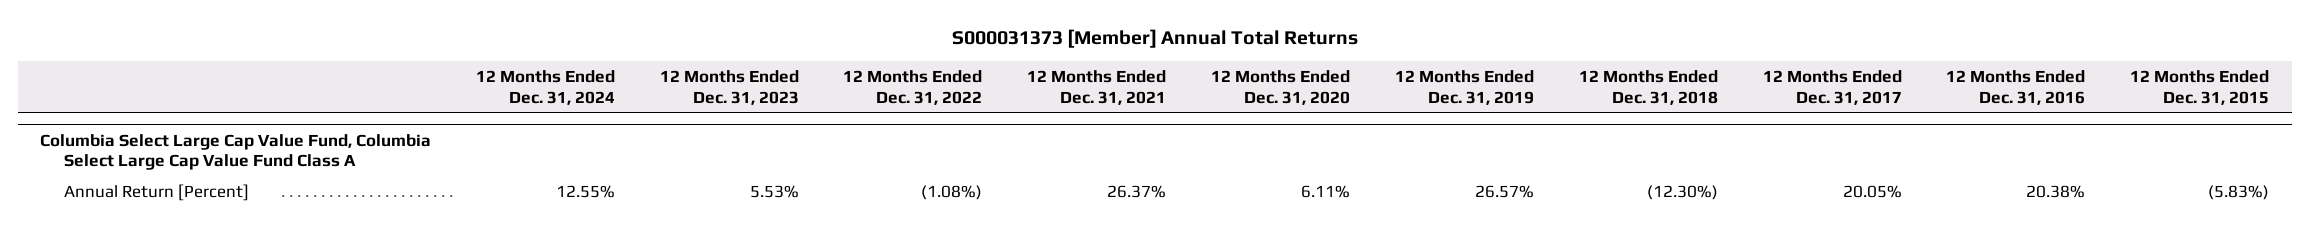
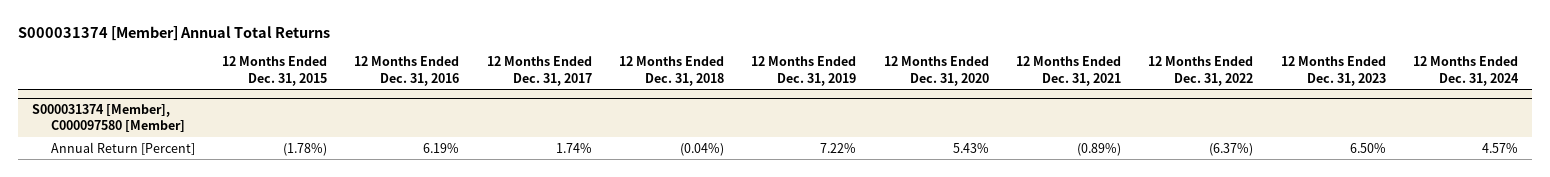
[951,28,1358,48] S000031373 [Member] Annual Total Returns -> [18,26,331,42] S000031374 [Member] Annual Total Returns
[39,133,431,171] Columbia Select Large Cap Value Fund, Columbia Select Large Cap Value Fund Class A -> none
none -> [32,103,185,133] S000031374 [Member], C000097580 [Member]
[555,185,615,199] 12.55% -> [1482,142,1519,153] 4.57%
[749,185,799,199] 5.53% -> [1349,142,1386,153] 6.50%
[921,185,983,201] (1.08%) -> [1209,142,1254,156] (6.37%)
[1107,185,1167,199] 26.37% -> [1076,142,1121,156] (0.89%)
[1301,185,1351,199] 6.11% -> [952,142,989,153] 5.43%
[1474,185,1534,199] 26.57% -> [820,142,857,153] 7.22%
[1646,185,1718,201] (12.30%) -> [679,142,724,156] (0.04%)
[1842,185,1902,199] 20.05% -> [555,142,592,153] 1.74%
[2026,185,2086,199] 20.38% -> [423,142,460,153] 6.19%
[2208,185,2270,201] (5.83%) -> [282,142,327,156] (1.78%)

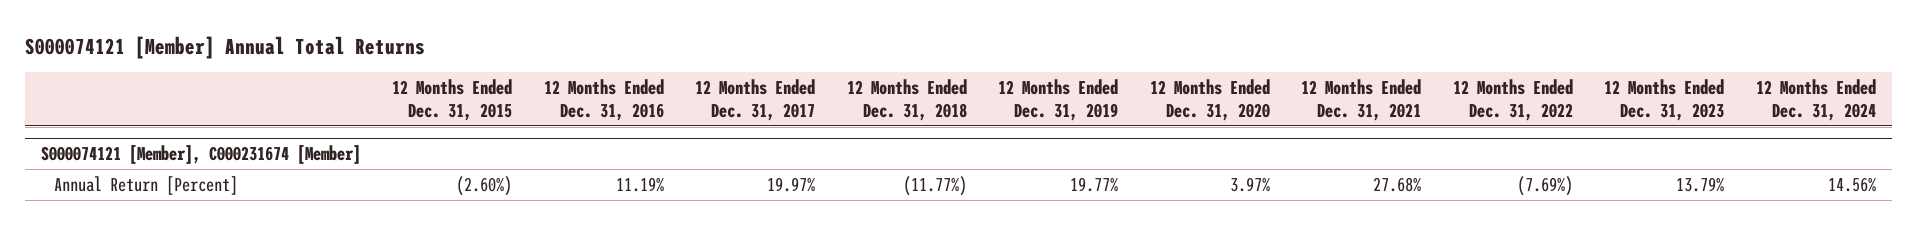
[18,26,331,42] S000031374 [Member] Annual Total Returns -> [24,35,425,59] S000074121 [Member] Annual Total Returns
[32,103,185,133] S000031374 [Member], C000097580 [Member] -> none
none -> [40,145,361,165] S000074121 [Member], C000231674 [Member]
[282,142,327,156] (1.78%) -> [456,176,513,197] (2.60%)
[423,142,460,153] 6.19% -> [615,177,664,193] 11.19%
[555,142,592,153] 1.74% -> [767,177,816,193] 19.97%
[679,142,724,156] (0.04%) -> [902,176,967,197] (11.77%)
[820,142,857,153] 7.22% -> [1070,177,1119,193] 19.77%
[952,142,989,153] 5.43% -> [1229,177,1270,193] 3.97%
[1076,142,1121,156] (0.89%) -> [1373,177,1422,193] 27.68%
[1209,142,1254,156] (6.37%) -> [1516,176,1573,197] (7.69%)
[1349,142,1386,153] 6.50% -> [1676,177,1725,193] 13.79%
[1482,142,1519,153] 4.57% -> [1827,177,1876,193] 14.56%

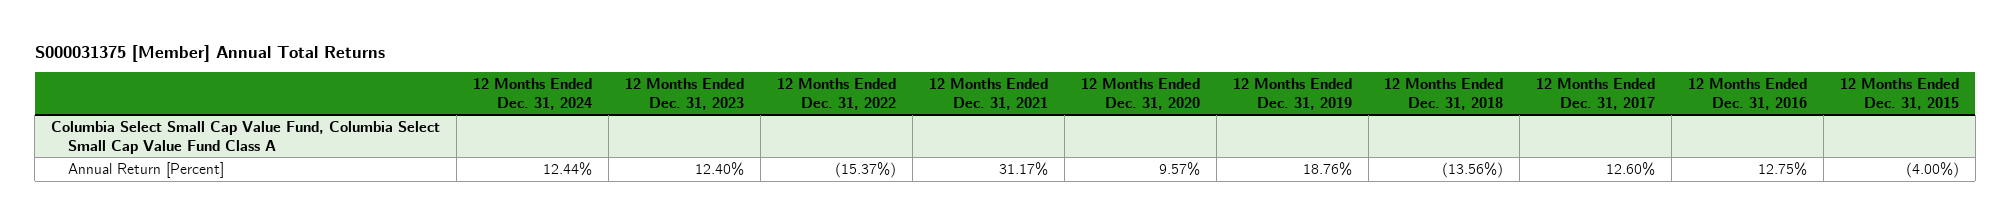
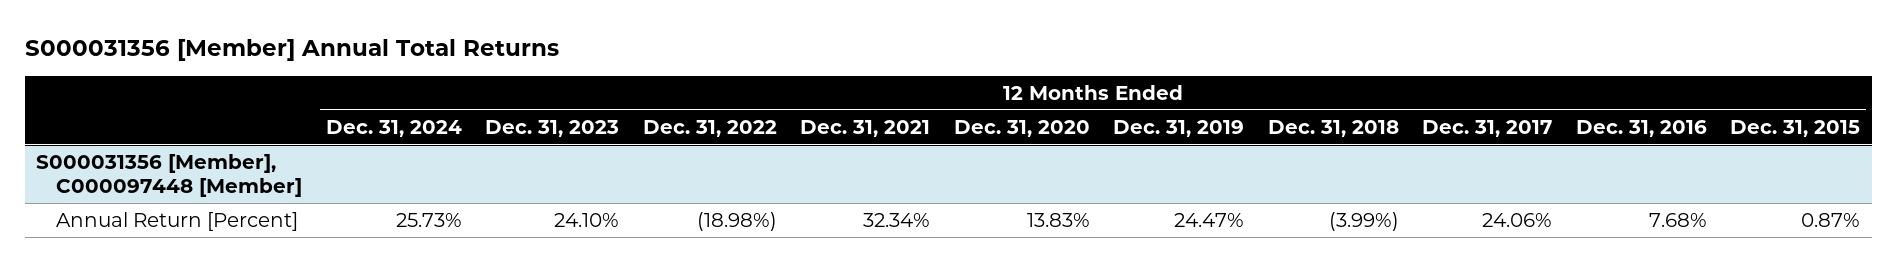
[34,44,385,62] S000031375 [Member] Annual Total Returns -> [24,38,559,61] S000031356 [Member] Annual Total Returns
[51,120,441,154] Columbia Select Small Cap Value Fund, Columbia Select Small Cap Value Fund Class A -> none
none -> [36,154,303,198] S000031356 [Member], C000097448 [Member]
[543,161,593,176] 12.44% -> [395,213,462,228] 25.73%
[695,161,745,176] 12.40% -> [554,213,620,228] 24.10%
[834,161,896,178] (15.37%) -> [696,212,777,232] (18.98%)
[998,161,1048,176] 31.17% -> [863,213,931,228] 32.34%
[1158,161,1200,176] 9.57% -> [1026,213,1090,228] 13.83%
[1302,161,1352,176] 18.76% -> [1174,213,1245,228] 24.47%
[1442,161,1504,178] (13.56%) -> [1328,212,1399,232] (3.99%)
[1606,161,1656,176] 12.60% -> [1482,213,1553,228] 24.06%
[1758,161,1808,176] 12.75% -> [1648,213,1707,228] 7.68%
[1906,161,1960,178] (4.00%) -> [1801,213,1861,228] 0.87%

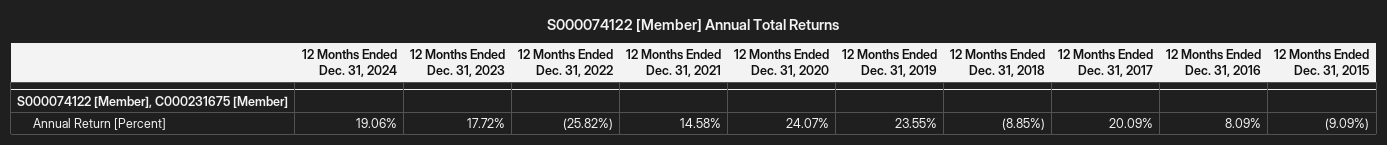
[24,38,559,61] S000031356 [Member] Annual Total Returns -> [547,19,840,33] S000074122 [Member] Annual Total Returns
[36,154,303,198] S000031356 [Member], C000097448 [Member] -> none
none -> [17,95,289,108] S000074122 [Member], C000231675 [Member]
[395,213,462,228] 25.73% -> [355,117,397,128] 19.06%
[554,213,620,228] 24.10% -> [466,117,505,128] 17.72%
[696,212,777,232] (18.98%) -> [562,117,613,130] (25.82%)
[863,213,931,228] 32.34% -> [679,117,721,128] 14.58%
[1026,213,1090,228] 13.83% -> [785,117,829,128] 24.07%
[1174,213,1245,228] 24.47% -> [895,117,938,128] 23.55%
[1328,212,1399,232] (3.99%) -> [1002,117,1046,130] (8.85%)
[1482,213,1553,228] 24.06% -> [1109,117,1154,128] 20.09%
[1648,213,1707,228] 7.68% -> [1225,117,1262,128] 8.09%
[1801,213,1861,228] 0.87% -> [1325,117,1370,130] (9.09%)

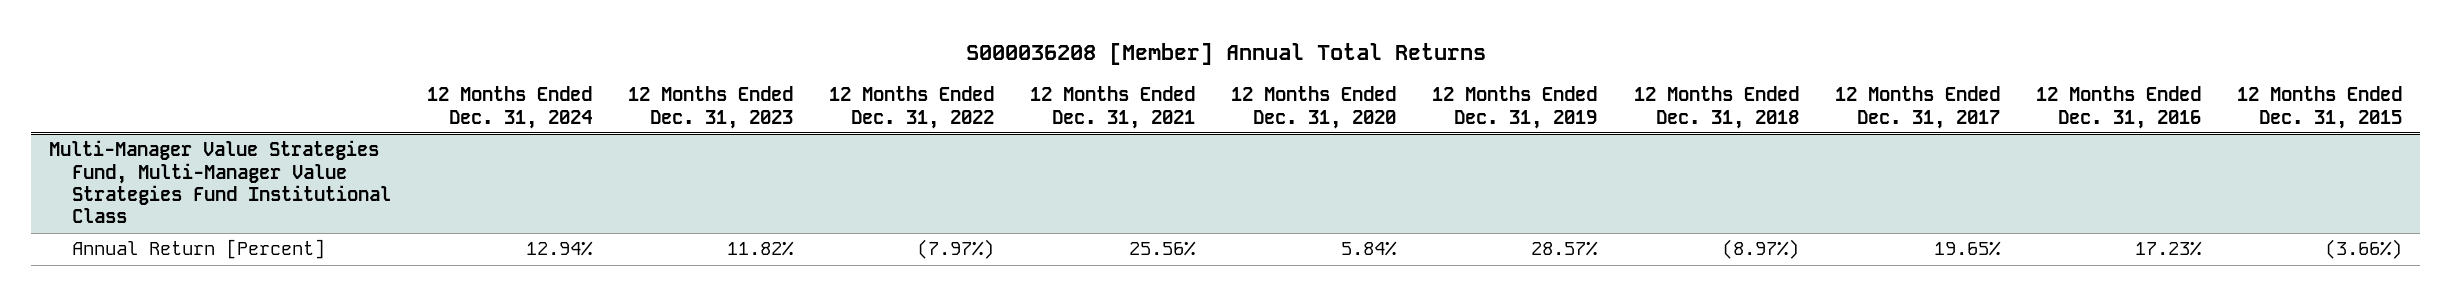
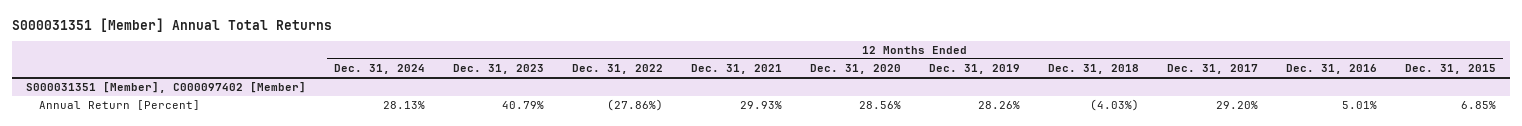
[965,43,1486,66] S000036208 [Member] Annual Total Returns -> [12,17,333,32] S000031351 [Member] Annual Total Returns
[49,140,392,224] Multi-Manager Value Strategies Fund, Multi-Manager Value Strategies Fund Institutional Class -> none
none -> [26,82,307,94] S000031351 [Member], C000097402 [Member]
[526,241,594,257] 12.94% -> [383,101,426,110] 28.13%
[727,241,795,257] 11.82% -> [502,101,545,110] 40.79%
[917,239,995,260] (7.97%) -> [607,99,664,112] (27.86%)
[1129,241,1197,257] 25.56% -> [740,101,783,110] 29.93%
[1341,241,1398,257] 5.84% -> [859,101,902,110] 28.56%
[1531,241,1599,257] 28.57% -> [978,101,1021,110] 28.26%
[1721,239,1799,260] (8.97%) -> [1090,99,1140,112] (4.03%)
[1933,241,2001,257] 19.65% -> [1216,101,1259,110] 29.20%
[2134,241,2202,257] 17.23% -> [1342,101,1378,110] 5.01%
[2324,239,2402,260] (3.66%) -> [1461,101,1497,110] 6.85%

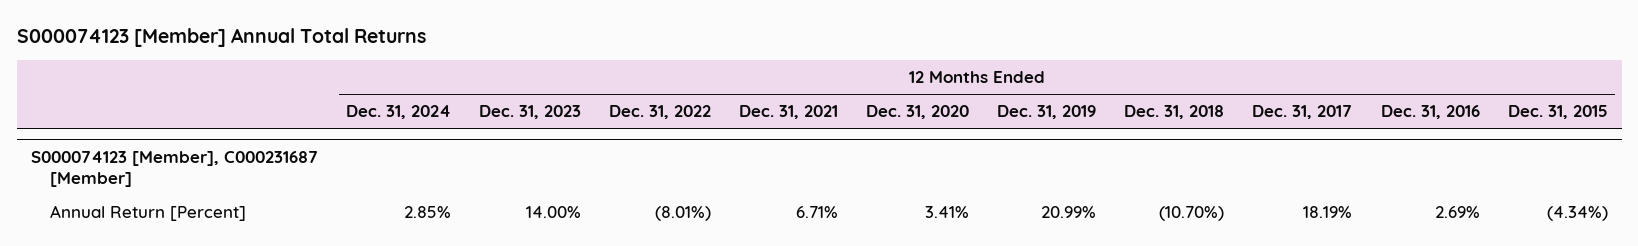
[12,17,333,32] S000031351 [Member] Annual Total Returns -> [16,28,426,48] S000074123 [Member] Annual Total Returns
[26,82,307,94] S000031351 [Member], C000097402 [Member] -> none
none -> [30,150,318,188] S000074123 [Member], C000231687 [Member]
[383,101,426,110] 28.13% -> [403,206,451,219] 2.85%
[502,101,545,110] 40.79% -> [525,206,581,219] 14.00%
[607,99,664,112] (27.86%) -> [654,206,711,222] (8.01%)
[740,101,783,110] 29.93% -> [796,206,839,219] 6.71%
[859,101,902,110] 28.56% -> [925,206,970,219] 3.41%
[978,101,1021,110] 28.26% -> [1041,206,1097,219] 20.99%
[1090,99,1140,112] (4.03%) -> [1159,206,1225,222] (10.70%)
[1216,101,1259,110] 29.20% -> [1303,206,1353,219] 18.19%
[1342,101,1378,110] 5.01% -> [1434,206,1480,219] 2.69%
[1461,101,1497,110] 6.85% -> [1546,206,1608,222] (4.34%)

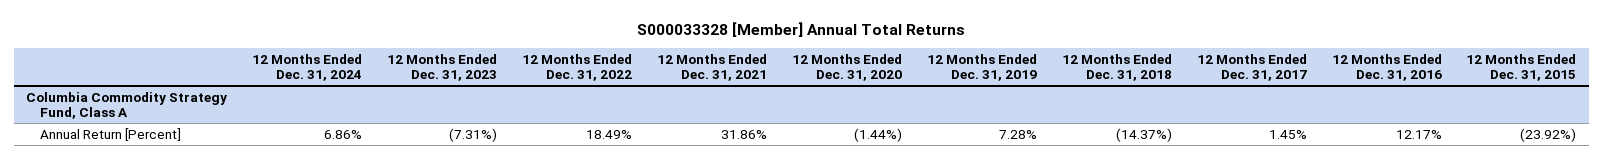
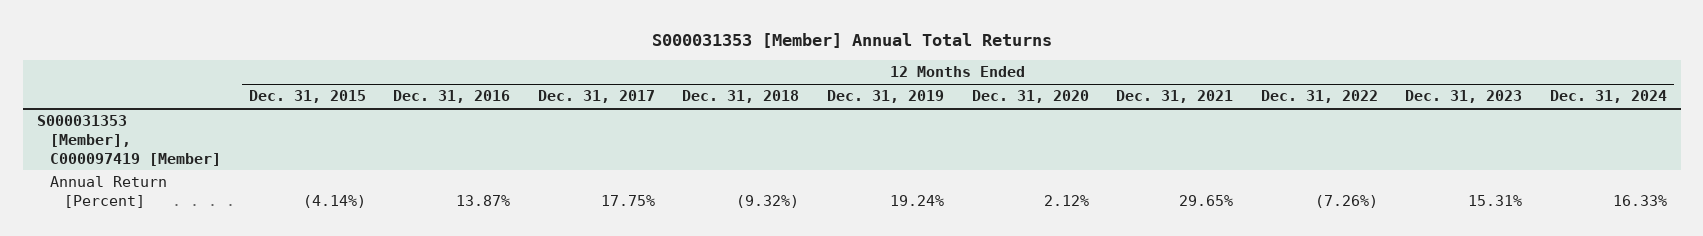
[637,21,966,37] S000033328 [Member] Annual Total Returns -> [651,32,1052,48] S000031353 [Member] Annual Total Returns
[26,91,228,120] Columbia Commodity Strategy Fund, Class A -> none
none -> [36,115,222,166] S000031353 [Member], C000097419 [Member]
[324,129,363,139] 6.86% -> [1612,194,1667,206] 16.33%
[449,127,498,142] (7.31%) -> [1468,194,1523,206] 15.31%
[586,129,633,139] 18.49% -> [1314,194,1378,208] (7.26%)
[721,129,768,139] 31.86% -> [1179,194,1234,206] 29.65%
[853,127,902,142] (1.44%) -> [1043,194,1089,206] 2.12%
[998,129,1037,139] 7.28% -> [889,194,944,206] 19.24%
[1115,127,1172,142] (14.37%) -> [736,194,800,208] (9.32%)
[1268,129,1307,139] 1.45% -> [600,194,655,206] 17.75%
[1395,129,1442,139] 12.17% -> [456,194,511,206] 13.87%
[1520,127,1577,142] (23.92%) -> [302,194,366,208] (4.14%)

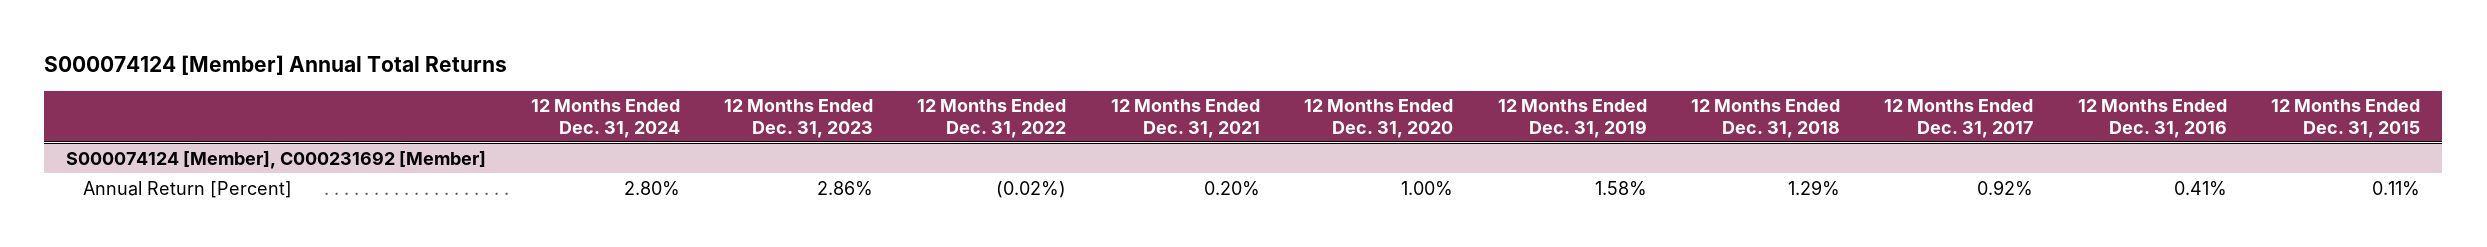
[651,32,1052,48] S000031353 [Member] Annual Total Returns -> [44,55,508,76] S000074124 [Member] Annual Total Returns
[36,115,222,166] S000031353 [Member], C000097419 [Member] -> none
none -> [66,150,487,169] S000074124 [Member], C000231692 [Member]
[302,194,366,208] (4.14%) -> [2372,180,2421,196] 0.11%
[456,194,511,206] 13.87% -> [2173,180,2227,196] 0.41%
[600,194,655,206] 17.75% -> [1977,179,2034,196] 0.92%
[736,194,800,208] (9.32%) -> [1788,179,1841,196] 1.29%
[889,194,944,206] 19.24% -> [1594,180,1647,196] 1.58%
[1043,194,1089,206] 2.12% -> [1401,180,1454,196] 1.00%
[1179,194,1234,206] 29.65% -> [1203,180,1260,196] 0.20%
[1314,194,1378,208] (7.26%) -> [996,180,1067,198] (0.02%)
[1468,194,1523,206] 15.31% -> [817,180,874,196] 2.86%
[1612,194,1667,206] 16.33% -> [623,180,680,196] 2.80%

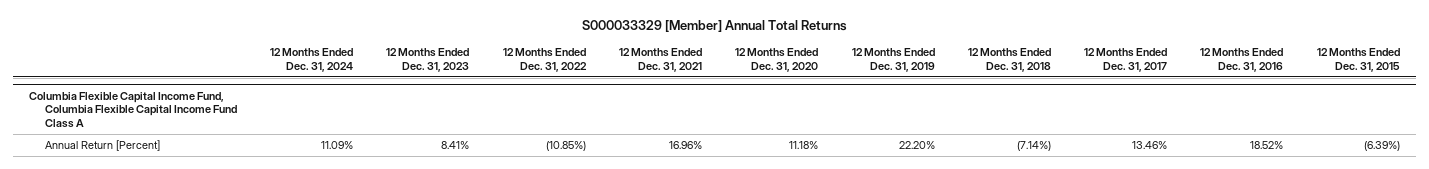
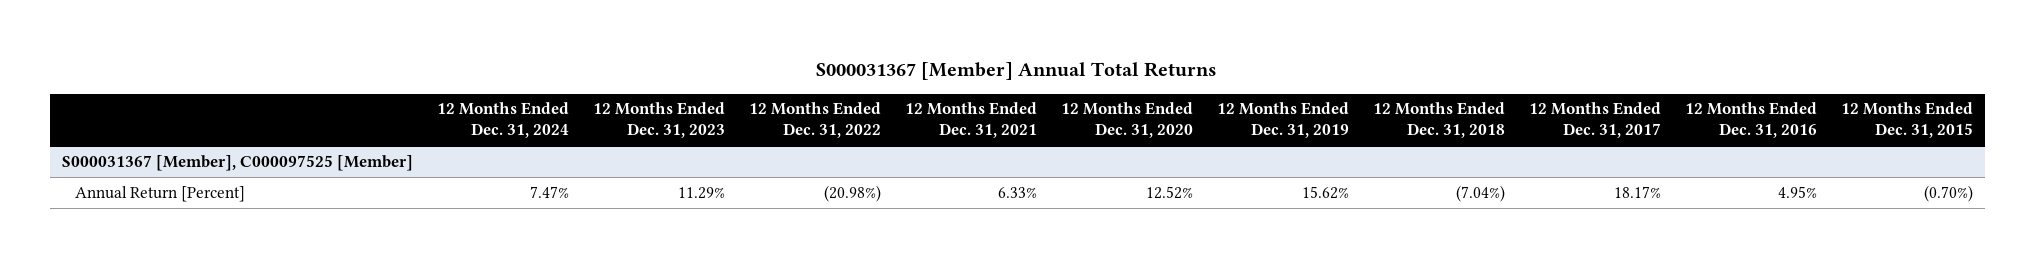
[581,20,847,33] S000033329 [Member] Annual Total Returns -> [816,62,1218,81] S000031367 [Member] Annual Total Returns
[29,91,237,128] Columbia Flexible Capital Income Fund, Columbia Flexible Capital Income Fund Class A -> none
none -> [61,154,413,171] S000031367 [Member], C000097525 [Member]
[321,141,354,150] 11.09% -> [529,185,569,198] 7.47%
[441,141,470,150] 8.41% -> [677,186,725,199] 11.29%
[545,141,586,152] (10.85%) -> [823,184,881,202] (20.98%)
[668,141,702,150] 16.96% -> [997,186,1037,198] 6.33%
[789,141,819,150] 11.18% -> [1145,185,1193,199] 12.52%
[898,141,935,150] 22.20% -> [1301,185,1349,199] 15.62%
[1016,141,1051,152] (7.14%) -> [1455,184,1505,202] (7.04%)
[1132,141,1168,150] 13.46% -> [1613,185,1661,198] 18.17%
[1250,141,1284,150] 18.52% -> [1777,185,1817,198] 4.95%
[1363,141,1400,152] (6.39%) -> [1923,184,1973,202] (0.70%)

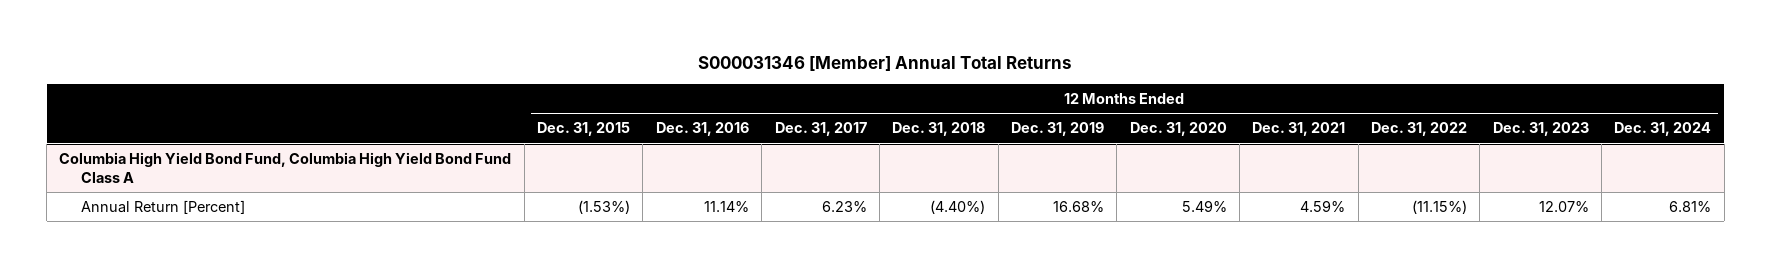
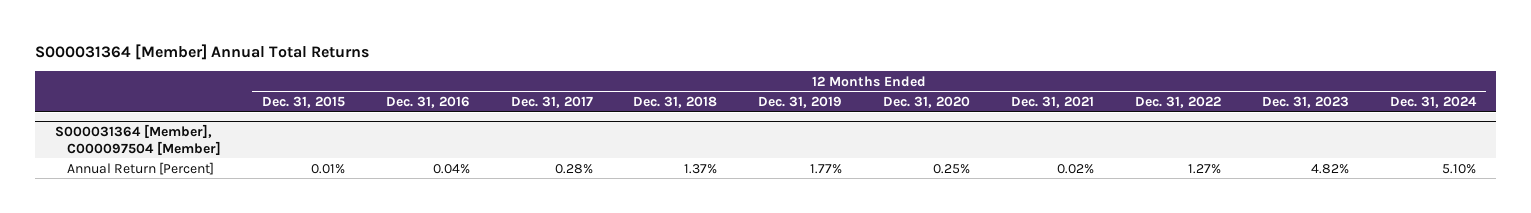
[698,56,1073,72] S000031346 [Member] Annual Total Returns -> [35,43,370,60] S000031364 [Member] Annual Total Returns
[59,151,512,183] Columbia High Yield Bond Fund, Columbia High Yield Bond Fund Class A -> none
none -> [55,123,221,155] S000031364 [Member], C000097504 [Member]
[578,199,631,214] (1.53%) -> [310,163,345,174] 0.01%
[703,200,749,212] 11.14% -> [432,163,470,174] 0.04%
[821,200,867,212] 6.23% -> [554,163,593,174] 0.28%
[930,199,986,214] (4.40%) -> [684,163,718,174] 1.37%
[1052,200,1104,212] 16.68% -> [810,163,843,174] 1.77%
[1181,199,1227,212] 5.49% -> [933,163,971,174] 0.25%
[1300,199,1346,212] 4.59% -> [1057,163,1095,174] 0.02%
[1412,199,1468,214] (11.15%) -> [1187,163,1221,174] 1.27%
[1538,200,1589,212] 12.07% -> [1310,163,1349,174] 4.82%
[1669,200,1712,212] 6.81% -> [1441,163,1476,174] 5.10%

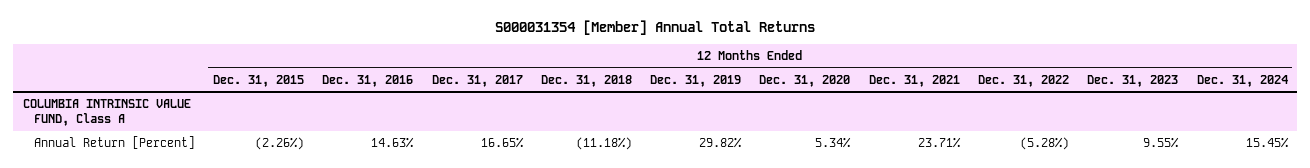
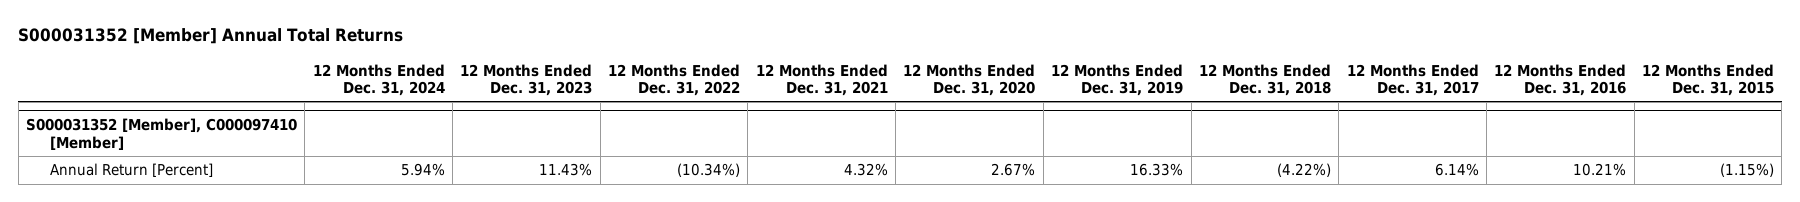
[495,20,816,36] S000031354 [Member] Annual Total Returns -> [18,28,404,45] S000031352 [Member] Annual Total Returns
[22,99,191,127] COLUMBIA INTRINSIC VALUE FUND, Class A -> none
none -> [26,118,298,150] S000031352 [Member], C000097410 [Member]
[254,137,304,151] (2.26%) -> [1719,163,1774,178] (1.15%)
[371,137,415,149] 14.63% -> [1573,163,1627,177] 10.21%
[480,137,524,149] 16.65% -> [1434,163,1479,177] 6.14%
[575,137,632,151] (11.18%) -> [1276,163,1331,178] (4.22%)
[699,137,743,149] 29.82% -> [1130,163,1184,177] 16.33%
[815,137,852,149] 5.34% -> [991,163,1036,177] 2.67%
[917,137,961,149] 23.71% -> [843,163,888,177] 4.32%
[1020,137,1070,151] (5.28%) -> [677,163,741,178] (10.34%)
[1143,137,1180,149] 9.55% -> [539,163,593,177] 11.43%
[1245,137,1289,149] 15.45% -> [400,163,445,177] 5.94%

